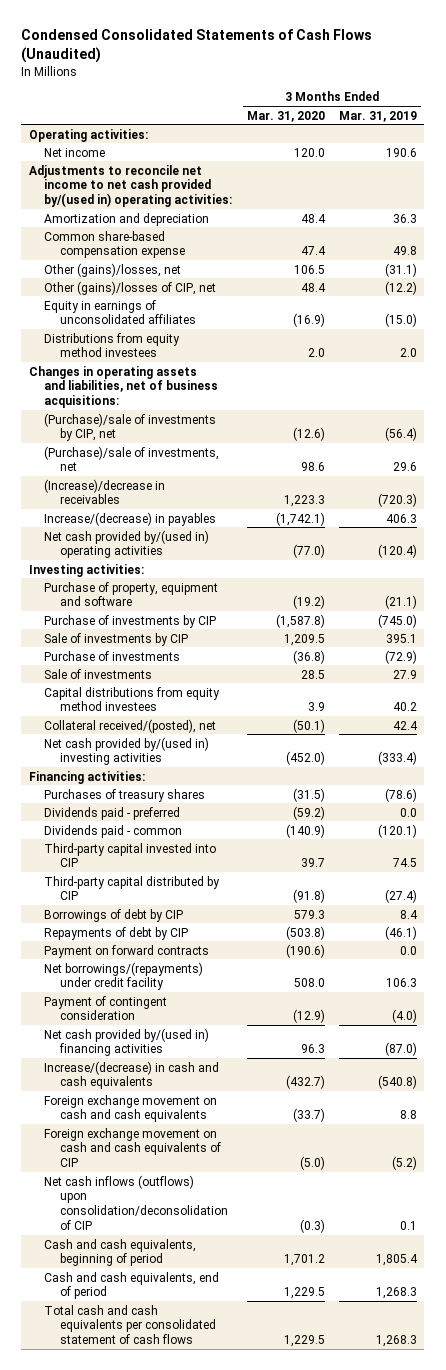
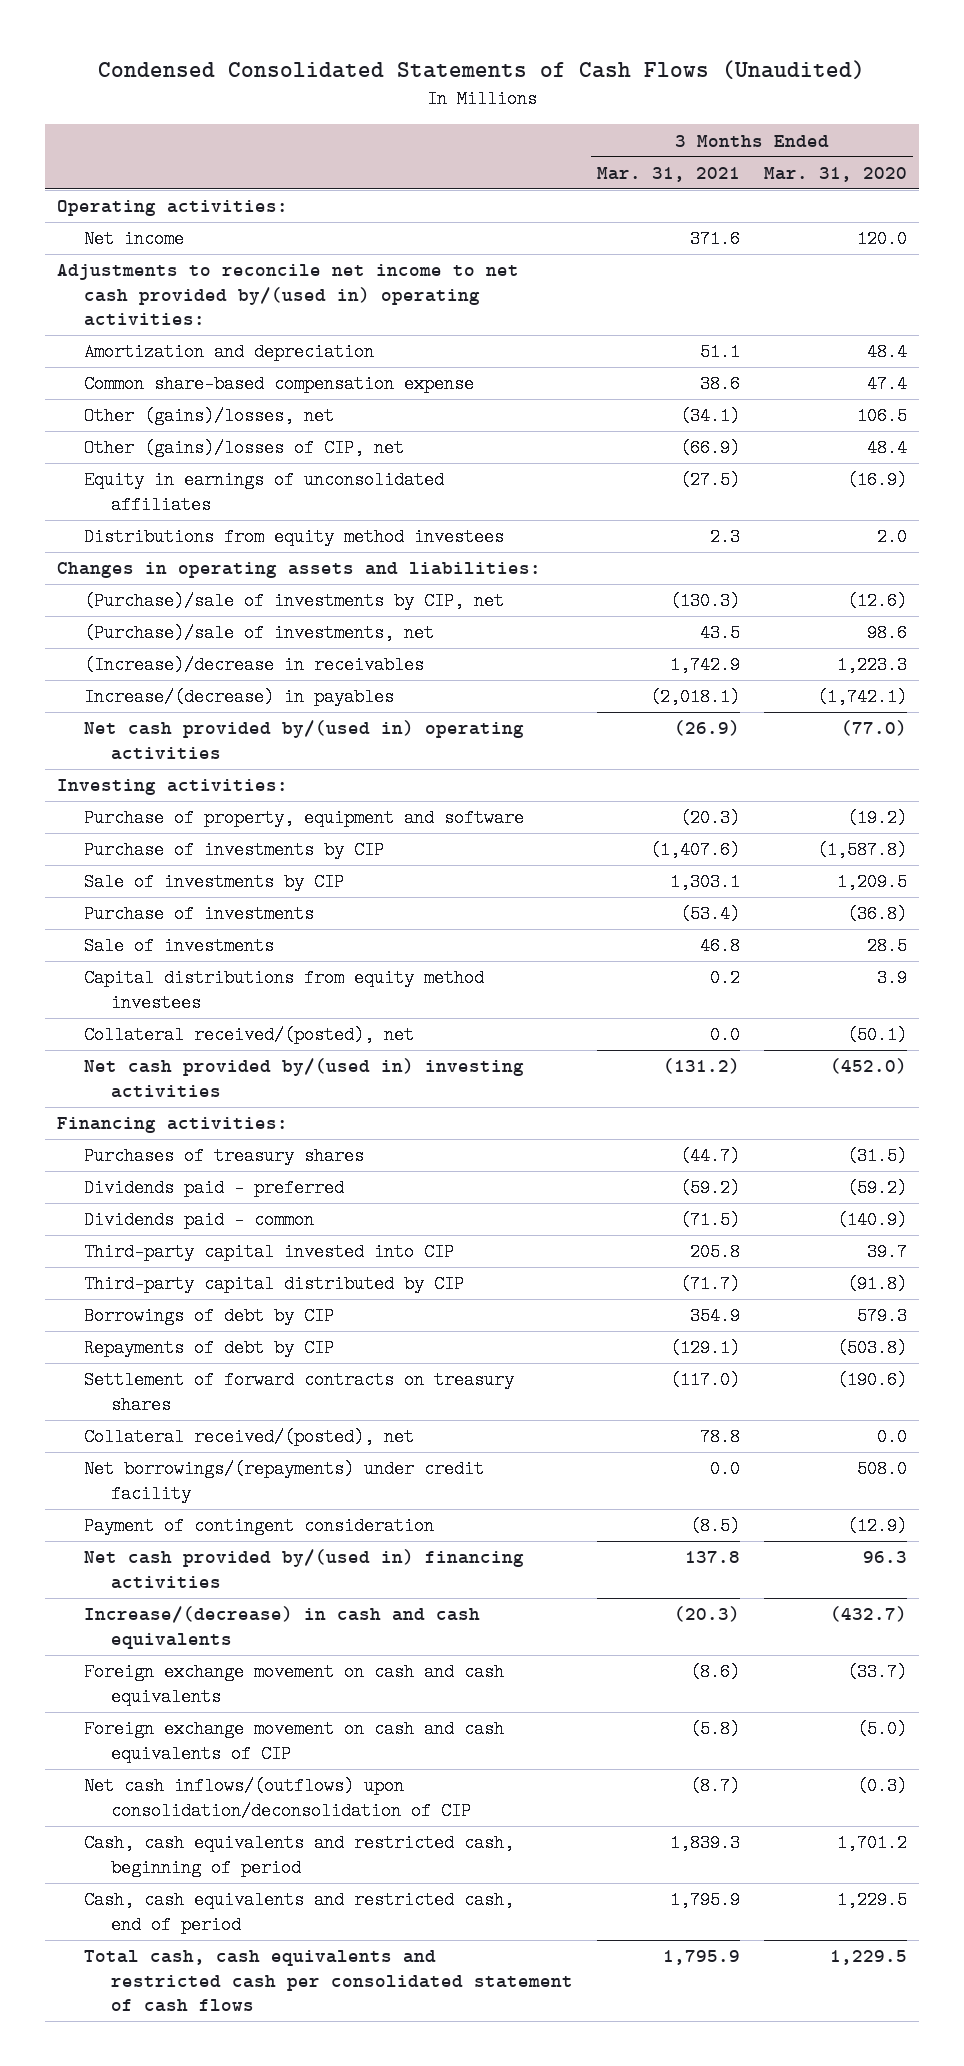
[339,110,418,122] Mar. 31, 2019 -> none
none -> [597,166,741,182] Mar. 31, 2021
[28,365,219,409] Changes in operating assets and liabilities, net of business acquisitions: -> [57,562,542,579] Changes in operating assets and liabilities:
[44,944,210,958] Payment on forward contracts -> [84,1371,515,1414] Settlement of forward contracts on treasury shares
none -> [84,1428,415,1447] Collateral received/(posted), net
[44,1174,229,1230] Net cash inflows (outflows) upon consolidation/deconsolidation of CIP -> [84,1777,472,1820] Net cash inflows/(outflows) upon consolidation/deconsolidation of CIP
[44,1238,197,1267] Cash and cash equivalents, beginning of period -> [84,1834,515,1877] Cash, cash equivalents and restricted cash, beginning of period
[44,1271,220,1300] Cash and cash equivalents, end of period -> [84,1891,515,1934] Cash, cash equivalents and restricted cash, end of period
[44,1304,217,1345] Total cash and cash equivalents per consolidated statement of cash flows -> [84,1950,574,2013] Total cash, cash equivalents and restricted cash per consolidated statement of cash flows

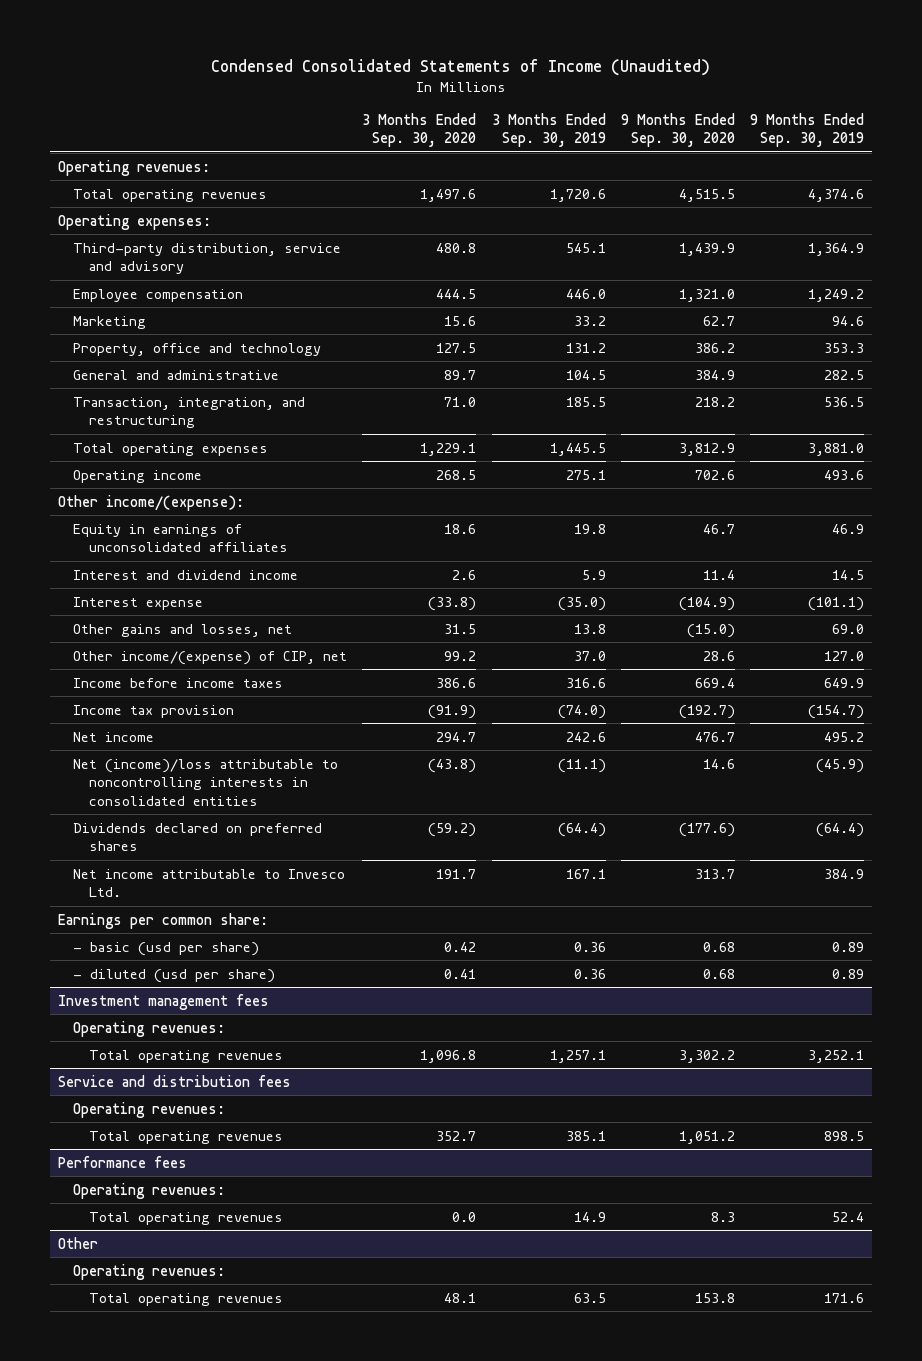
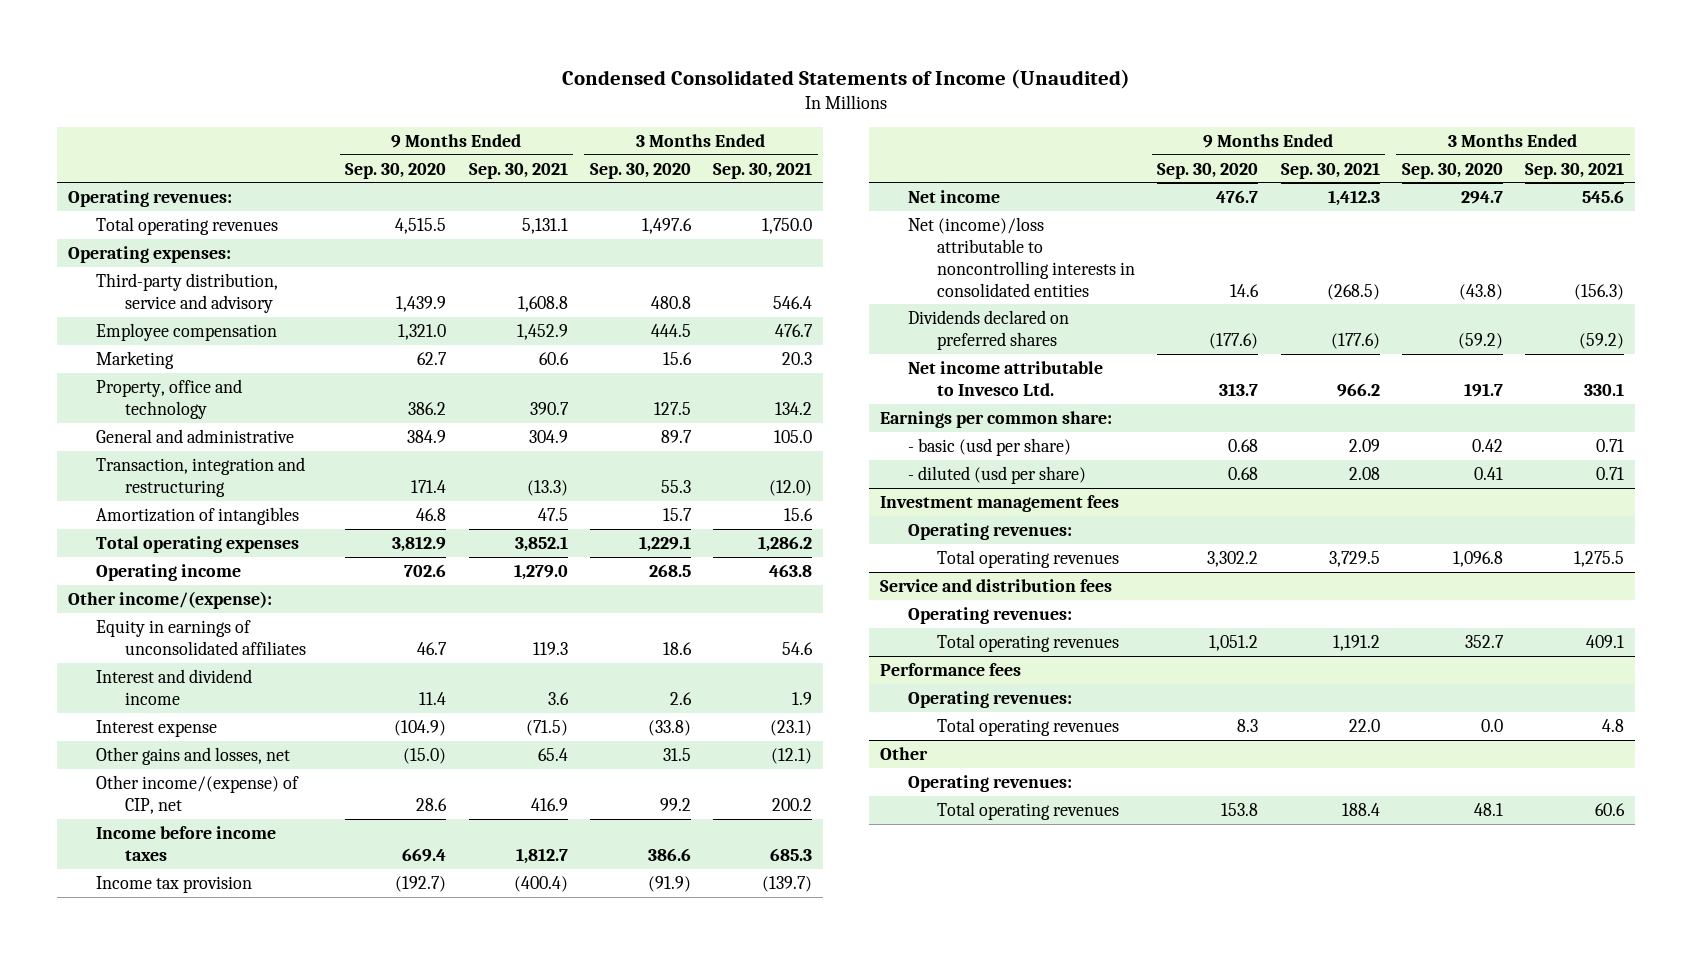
[491,112,606,148] 3 Months Ended Sep. 30, 2019 -> none
[750,112,865,148] 9 Months Ended Sep. 30, 2019 -> none
none -> [468,161,568,179] Sep. 30, 2021
none -> [713,161,813,179] Sep. 30, 2021
[73,396,306,429] Transaction, integration, and restructuring -> [96,456,306,497] Transaction, integration and restructuring
[444,396,477,407] 71.0 -> [660,479,691,493] 55.3
[694,396,735,407] 218.2 -> [411,479,447,493] 171.4
none -> [96,506,300,525] Amortization of intangibles

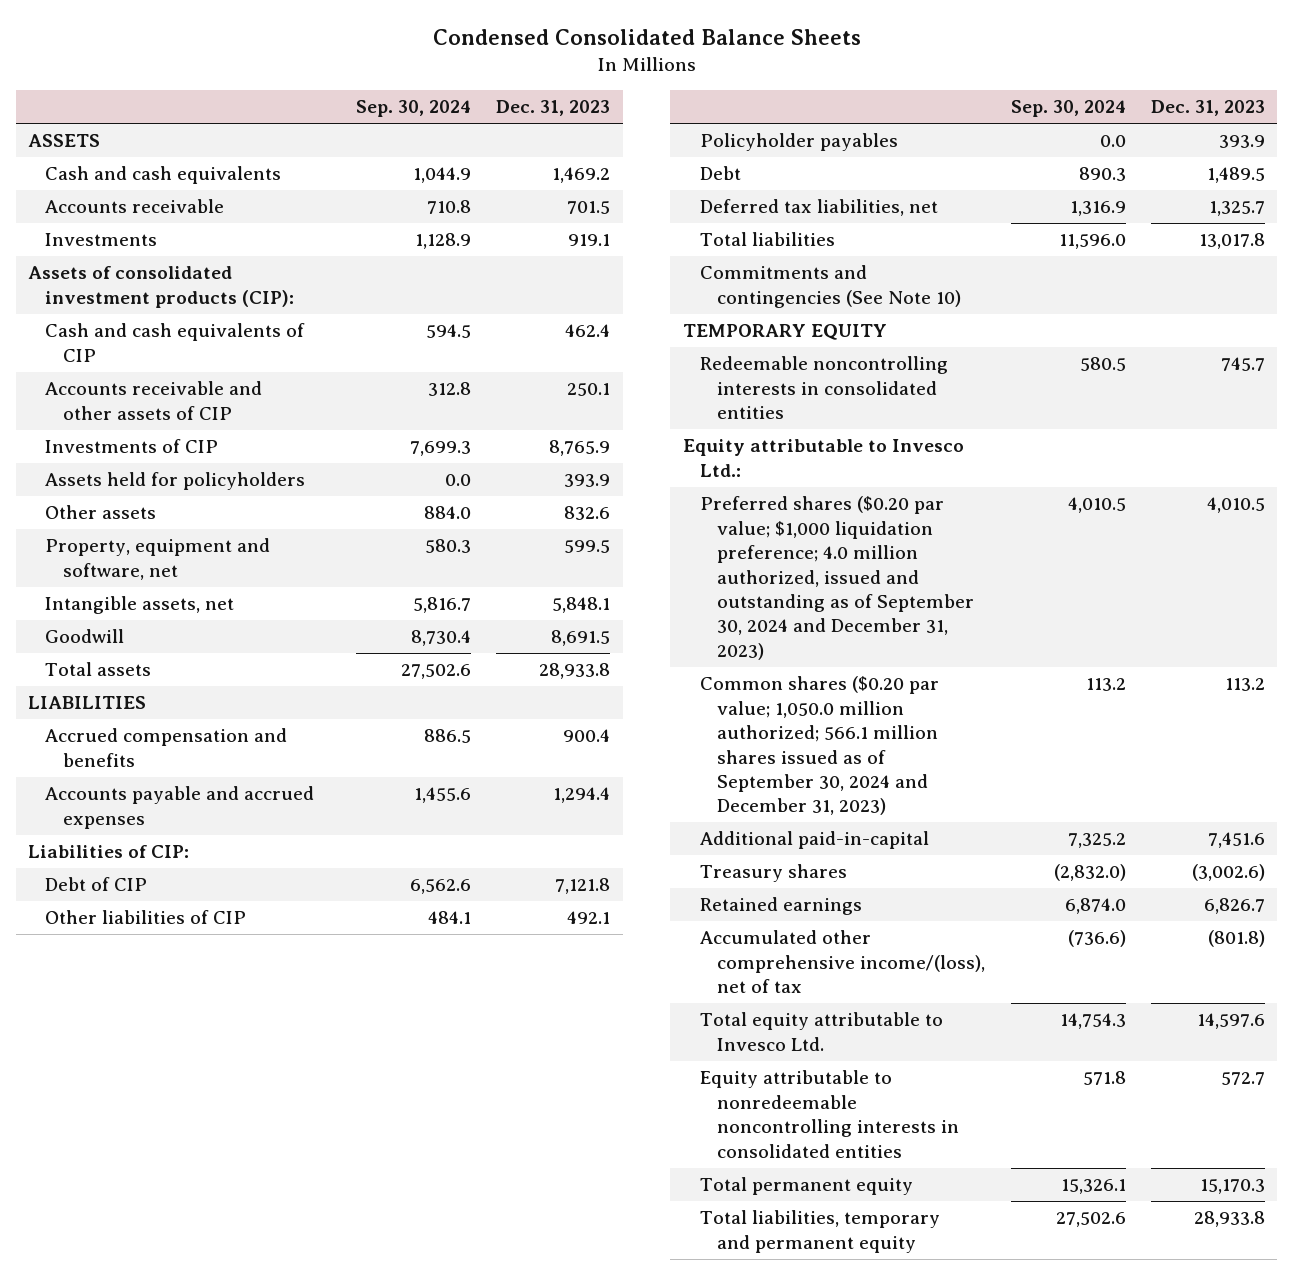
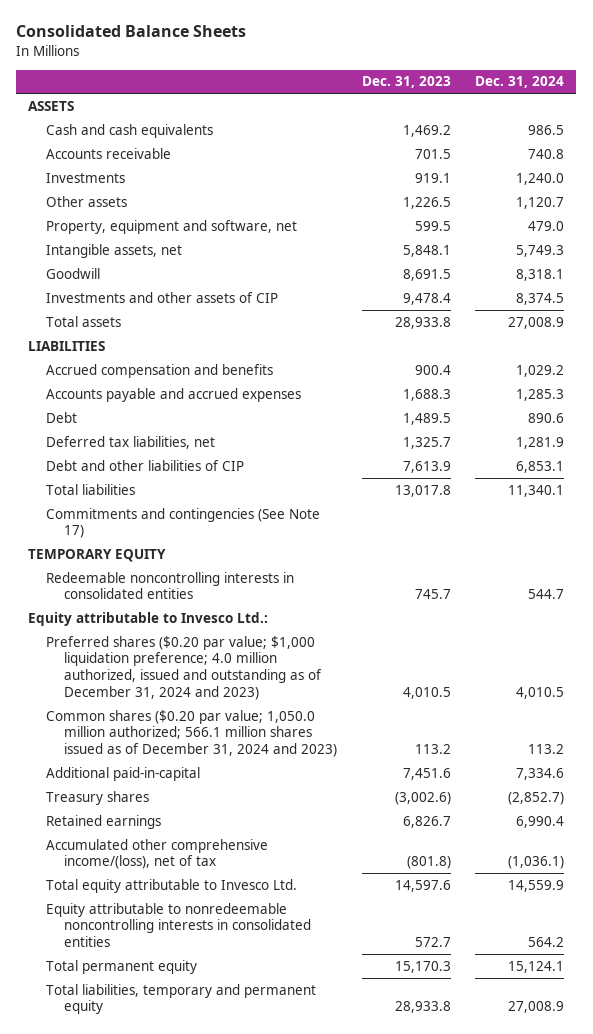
[432,29,861,46] Condensed Consolidated Balance Sheets -> [16,25,247,38] Consolidated Balance Sheets
[355,100,471,118] Sep. 30, 2024 -> none
none -> [475,76,565,89] Dec. 31, 2024
[28,266,295,308] Assets of consolidated investment products (CIP): -> none
[45,323,306,362] Cash and cash equivalents of CIP -> none
[45,381,263,420] Accounts receivable and other assets of CIP -> none
[45,439,219,454] Investments of CIP -> none
[45,472,306,491] Assets held for policyholders -> none
[564,506,611,521] 832.6 -> [402,196,451,209] 1,226.5
none -> [46,291,279,303] Investments and other assets of CIP
[28,845,190,859] Liabilities of CIP: -> none
[45,877,148,892] Debt of CIP -> none
[45,910,247,925] Other liabilities of CIP -> none
[700,133,899,152] Policyholder payables -> none
[553,787,611,804] 1,294.4 -> [402,388,451,401] 1,688.3
none -> [46,459,245,471] Debt and other liabilities of CIP
[700,265,962,308] Commitments and contingencies (See Note 10) -> [46,507,321,539] Commitments and contingencies (See Note 17)
[700,496,975,660] Preferred shares ($0.20 par value; $1,000 liquidation preference; 4.0 million authorized, issued and outstanding as of September 30, 2024 and December 31, 2023) -> [46,635,322,700] Preferred shares ($0.20 par value; $1,000 liquidation preference; 4.0 million authorized, issued and outstanding as of December 31, 2024 and 2023)
[700,676,940,816] Common shares ($0.20 par value; 1,050.0 million authorized; 566.1 million shares issued as of September 30, 2024 and December 31, 2023) -> [46,709,337,758] Common shares ($0.20 par value; 1,050.0 million authorized; 566.1 million shares issued as of December 31, 2024 and 2023)

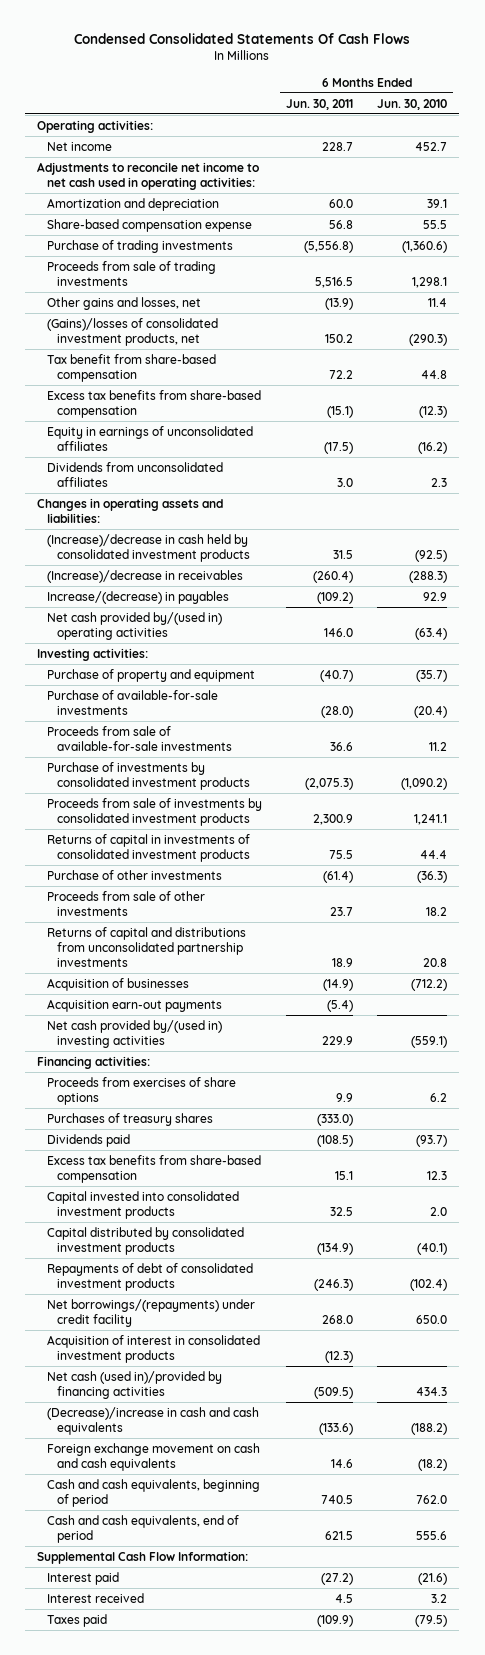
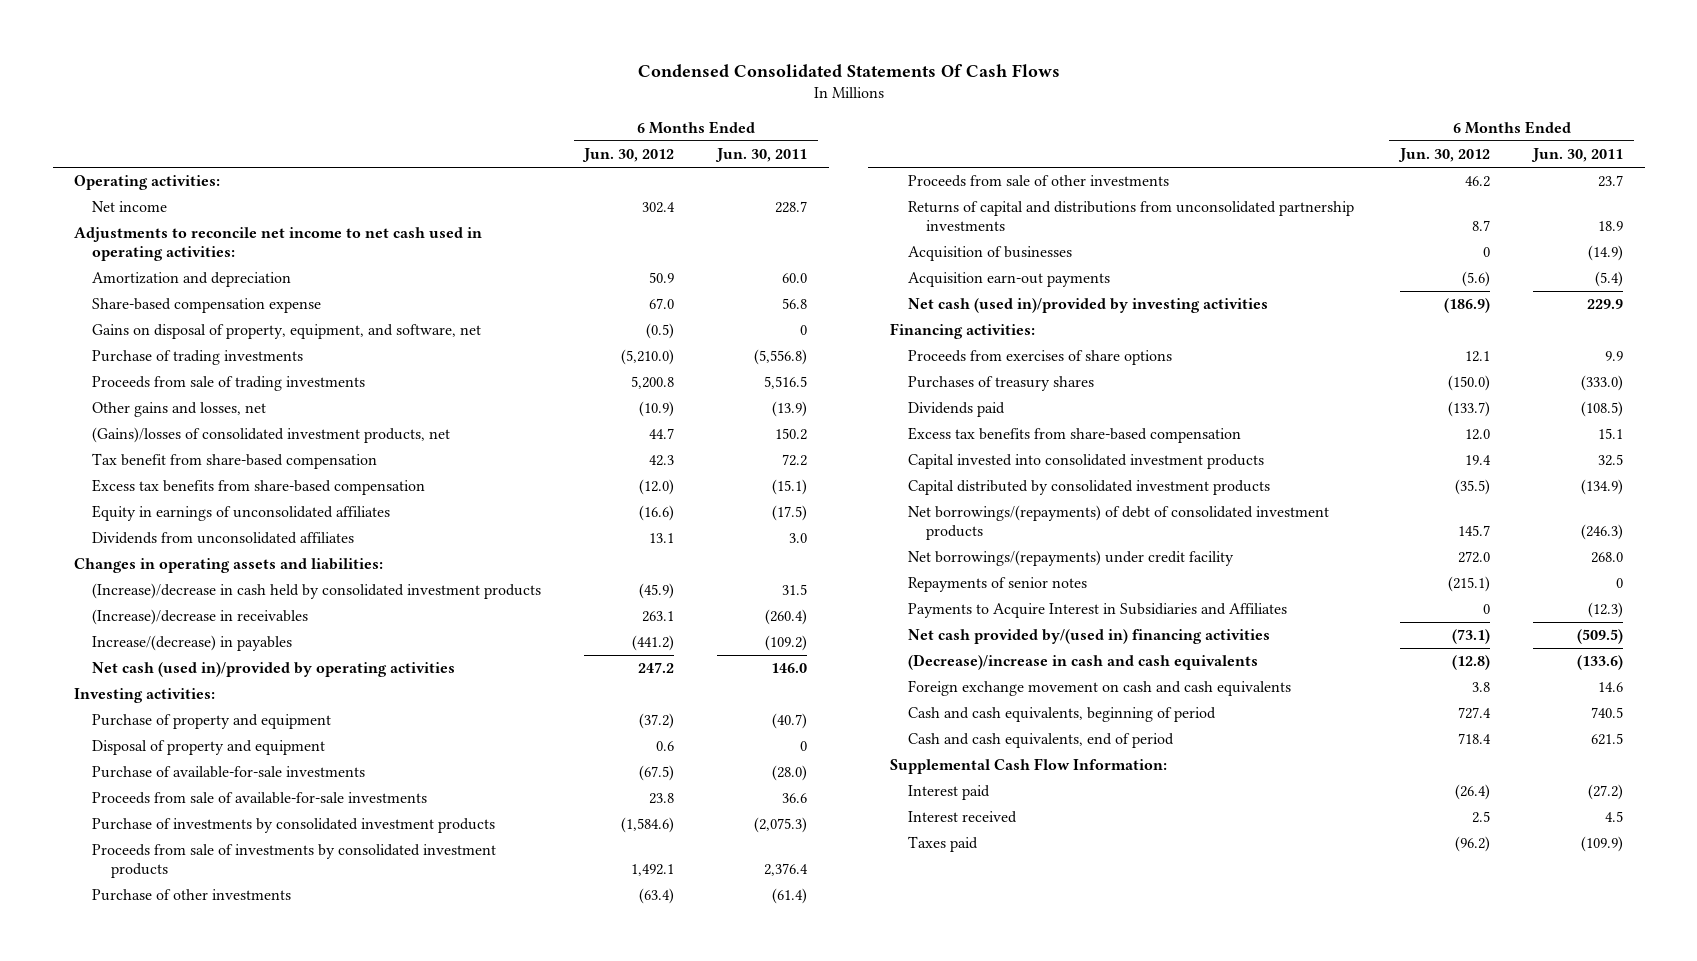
[377,98,448,110] Jun. 30, 2010 -> none
none -> [582,147,675,162] Jun. 30, 2012
none -> [92,324,482,340] Gains on disposal of property, equipment, and software, net
[47,611,223,640] Net cash provided by/(used in) operating activities -> [92,662,456,678] Net cash (used in)/provided by operating activities
none -> [92,740,326,756] Disposal of property and equipment
[47,833,251,862] Returns of capital in investments of consolidated investment products -> none
[313,813,354,825] 2,300.9 -> [764,863,809,877] 2,376.4
[47,1019,223,1048] Net cash provided by/(used in) investing activities -> [908,298,1269,314] Net cash (used in)/provided by investing activities
[47,1262,254,1291] Repayments of debt of consolidated investment products -> [908,505,1330,541] Net borrowings/(repayments) of debt of consolidated investment products
none -> [908,577,1088,593] Repayments of senior notes
[47,1334,261,1363] Acquisition of interest in consolidated investment products -> [908,603,1288,619] Payments to Acquire Interest in Subsidiaries and Affiliates
[47,1370,223,1399] Net cash (used in)/provided by financing activities -> [908,629,1271,645] Net cash provided by/(used in) financing activities

